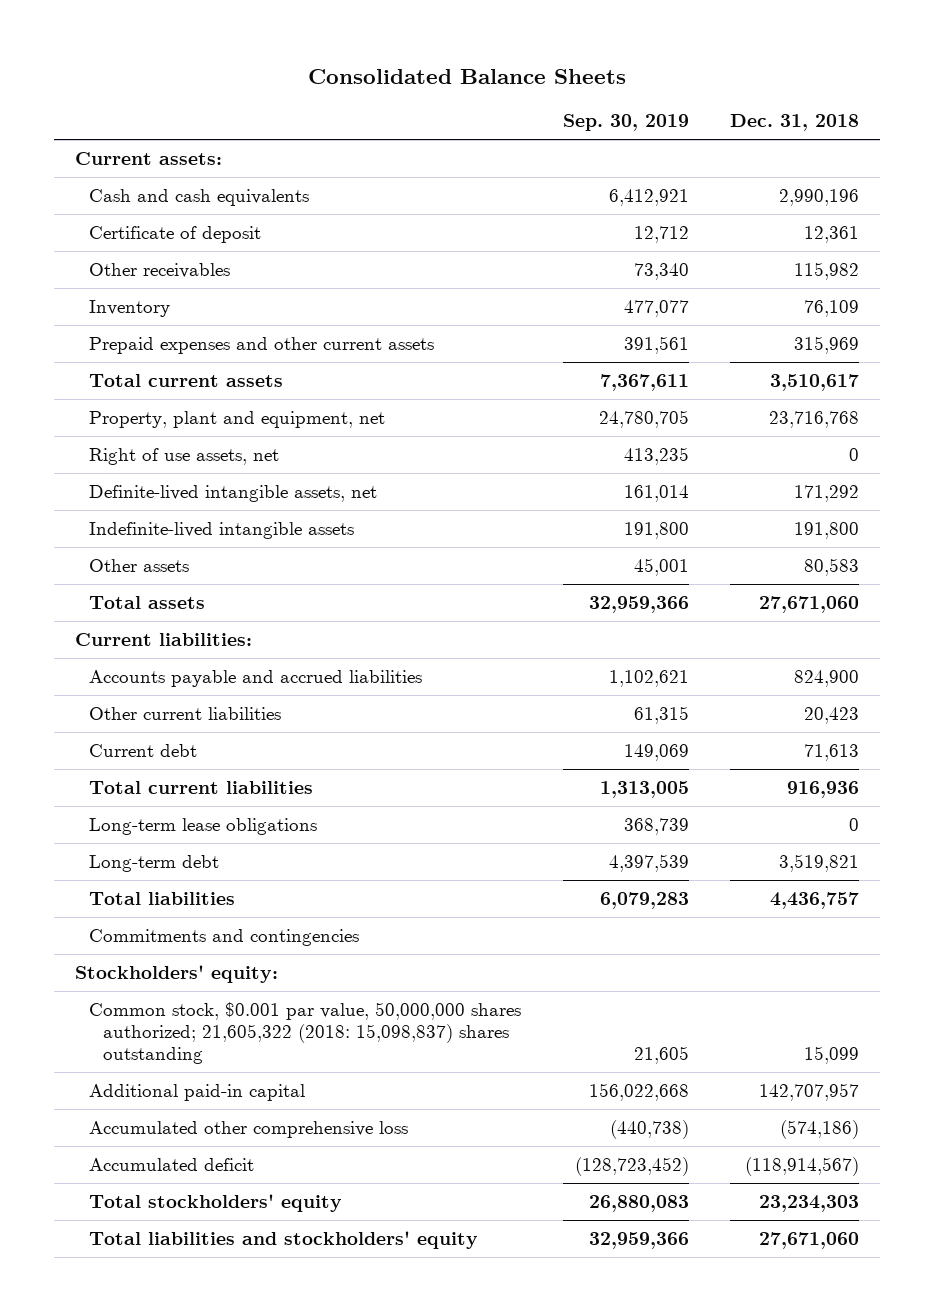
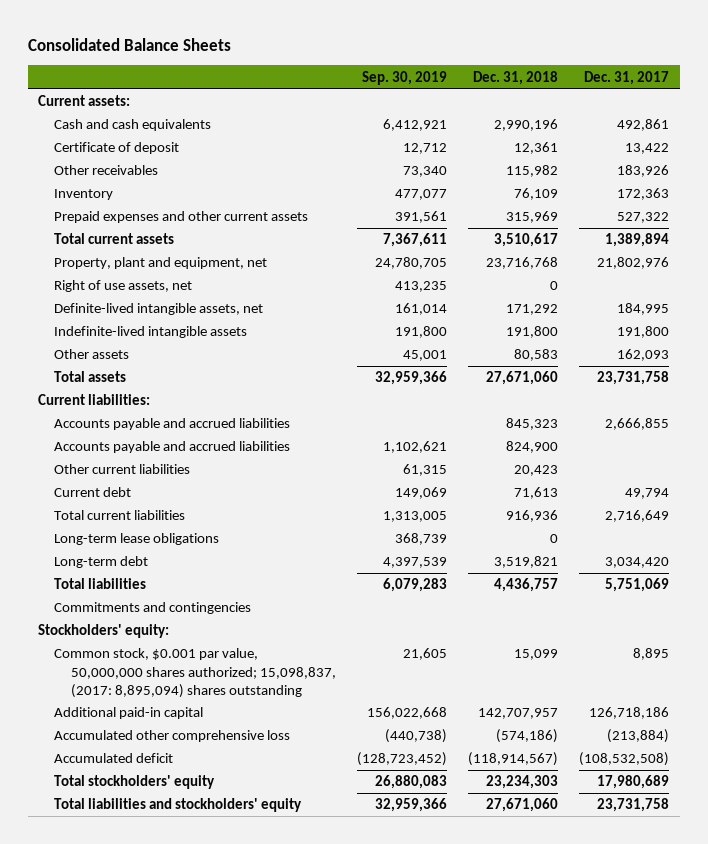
none -> [584,70,670,85] Dec. 31, 2017
none -> [54,418,291,431] Accounts payable and accrued liabilities
[88,1001,521,1064] Common stock, $0.001 par value, 50,000,000 shares authorized; 21,605,322 (2018: 15,098,837) shares outstanding -> [54,648,336,698] Common stock, $0.001 par value, 50,000,000 shares authorized; 15,098,837, (2017: 8,895,094) shares outstanding

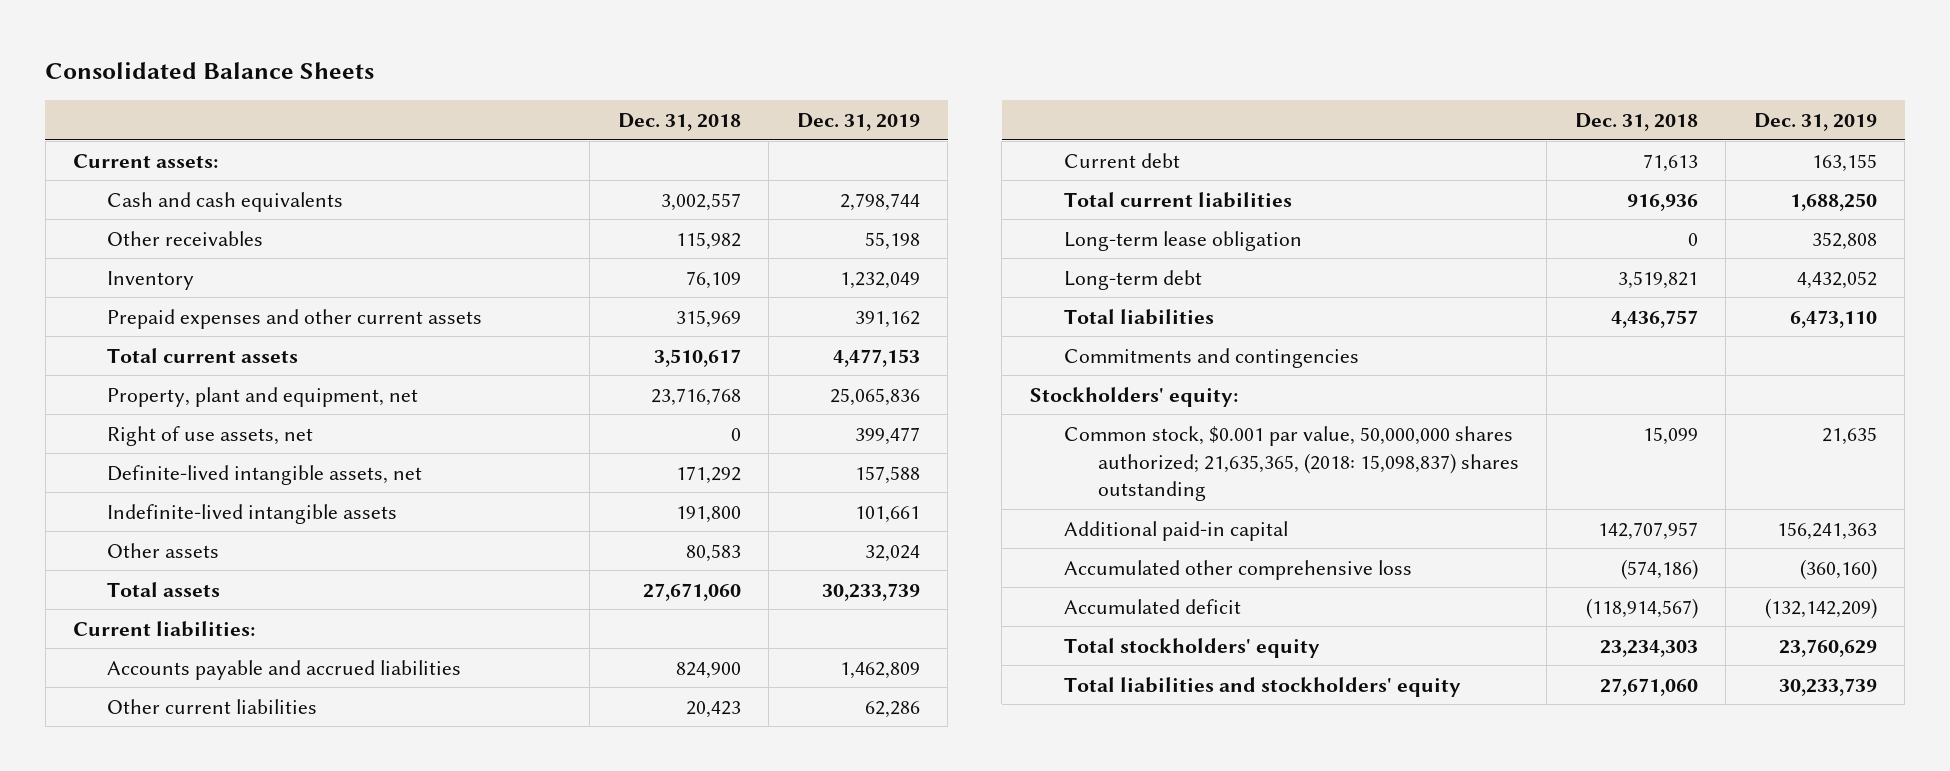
[361,70,447,85] Sep. 30, 2019 -> none
[584,70,670,85] Dec. 31, 2017 -> none
none -> [796,113,920,132] Dec. 31, 2019
[54,142,180,155] Certificate of deposit -> none
[494,119,559,132] 2,990,196 -> [660,192,741,211] 3,002,557
[54,418,291,431] Accounts payable and accrued liabilities -> none
[54,533,220,546] Long-term lease obligations -> [1063,230,1302,251] Long-term lease obligation
[54,648,336,698] Common stock, $0.001 par value, 50,000,000 shares authorized; 15,098,837, (2017: 8,895,094) shares outstanding -> [1063,425,1519,502] Common stock, $0.001 par value, 50,000,000 shares authorized; 21,635,365, (2018: 15,098,837) shares outstanding

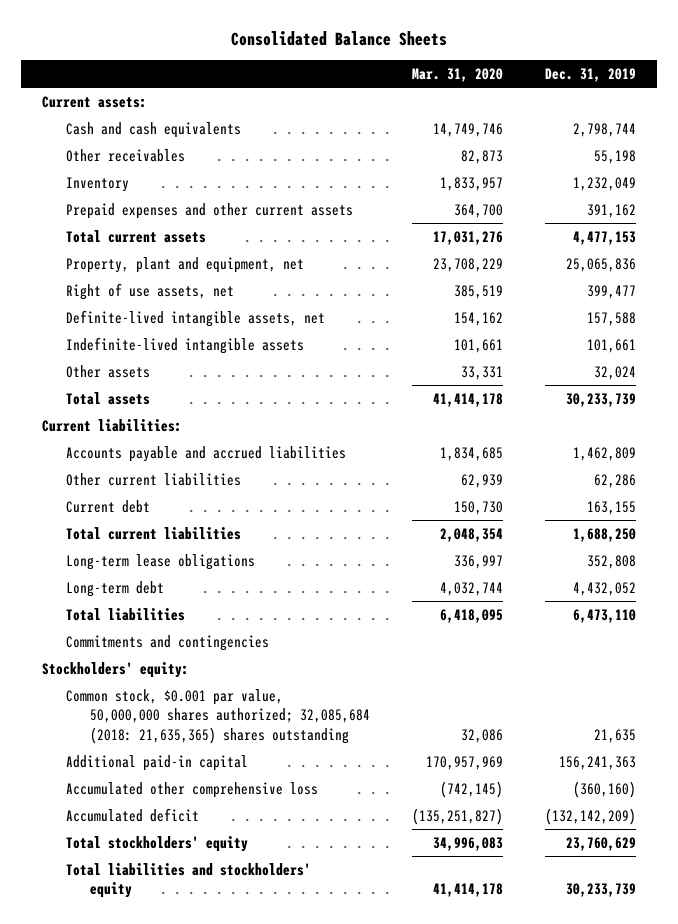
[617,113,741,132] Dec. 31, 2018 -> none
none -> [411,67,503,82] Mar. 31, 2020
[1063,230,1302,251] Long-term lease obligation -> [65,553,255,570] Long-term lease obligations
[1063,425,1519,502] Common stock, $0.001 par value, 50,000,000 shares authorized; 21,635,365, (2018: 15,098,837) shares outstanding -> [65,688,370,744] Common stock, $0.001 par value, 50,000,000 shares authorized; 32,085,684 (2018: 21,635,365) shares outstanding

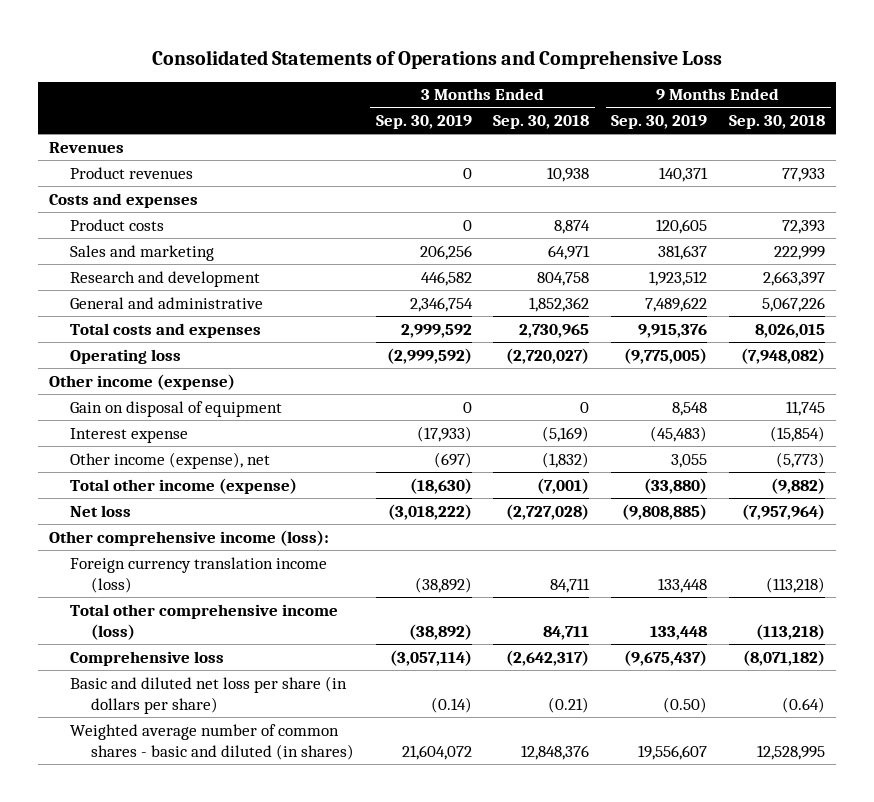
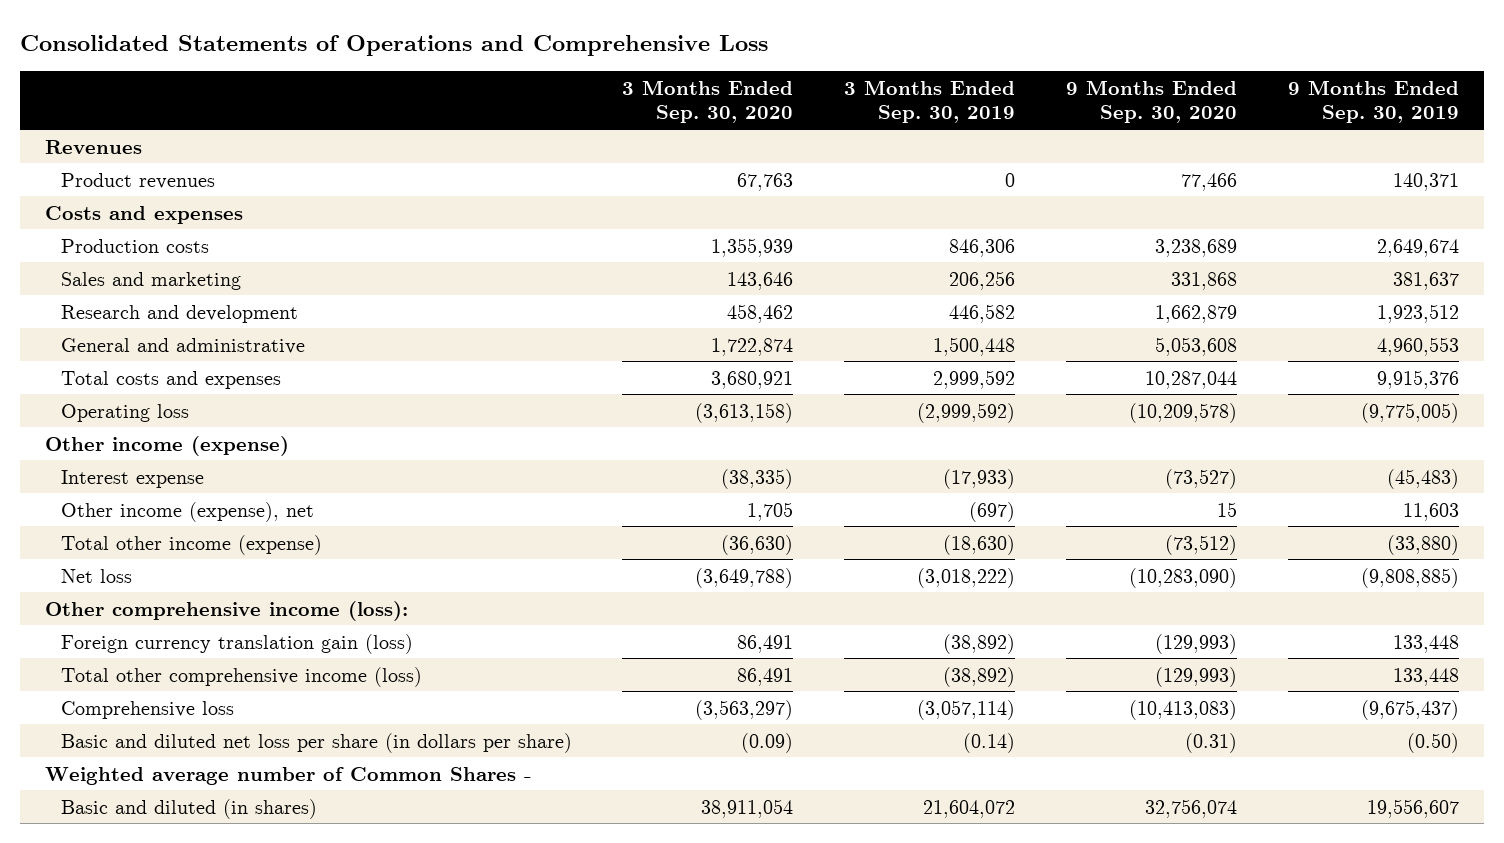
[493,115,590,130] Sep. 30, 2018 -> none
[729,115,826,130] Sep. 30, 2018 -> none
none -> [622,79,794,124] 3 Months Ended Sep. 30, 2020
none -> [1065,79,1237,124] 9 Months Ended Sep. 30, 2020
[70,218,165,231] Product costs -> [60,238,209,253] Production costs
[462,219,472,231] 0 -> [949,238,1016,257] 846,306
[656,218,708,234] 120,605 -> [1376,238,1459,257] 2,649,674
[409,296,473,312] 2,346,754 -> [933,336,1016,356] 1,500,448
[645,296,708,312] 7,489,622 -> [1376,336,1459,356] 4,960,553
[70,400,283,417] Gain on disposal of equipment -> none
[671,453,708,468] 3,055 -> [1402,502,1459,521] 11,603
[70,556,328,593] Foreign currency translation income (loss) -> [60,633,413,654] Foreign currency translation gain (loss)
none -> [45,766,533,785] Weighted average number of Common Shares -
[70,723,354,760] Weighted average number of common shares - basic and diluted (in shares) -> [60,798,317,819] Basic and diluted (in shares)

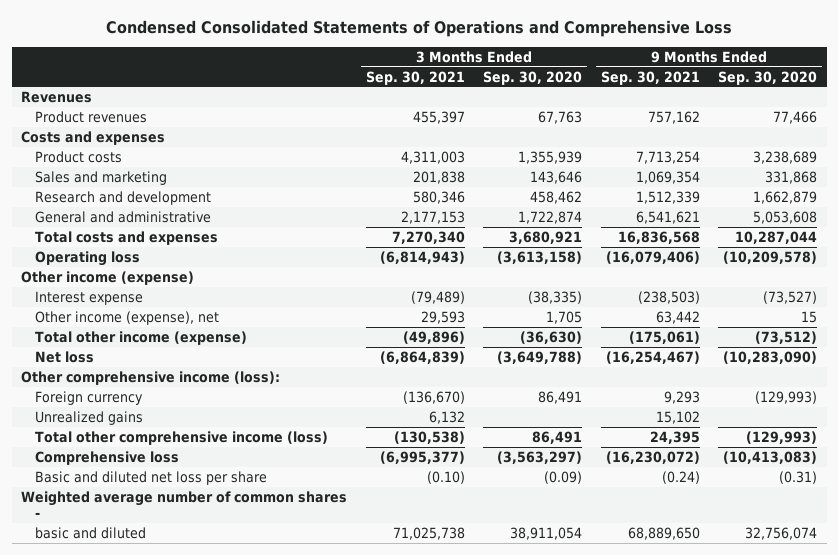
[19,34,768,56] Consolidated Statements of Operations and Comprehensive Loss -> [106,20,733,38] Condensed Consolidated Statements of Operations and Comprehensive Loss
[844,79,1016,124] 3 Months Ended Sep. 30, 2019 -> none
[1287,79,1459,124] 9 Months Ended Sep. 30, 2019 -> none
none -> [365,70,465,85] Sep. 30, 2021
none -> [600,70,700,85] Sep. 30, 2021
[60,238,209,253] Production costs -> [34,150,122,163] Product costs
[60,633,413,654] Foreign currency translation gain (loss) -> [34,390,143,405] Foreign currency
none -> [34,410,143,425] Unrealized gains
[60,732,572,753] Basic and diluted net loss per share (in dollars per share) -> [34,470,267,485] Basic and diluted net loss per share
[45,766,533,785] Weighted average number of Common Shares - -> [21,490,348,518] Weighted average number of common shares -
[60,798,317,819] Basic and diluted (in shares) -> [34,526,146,539] basic and diluted

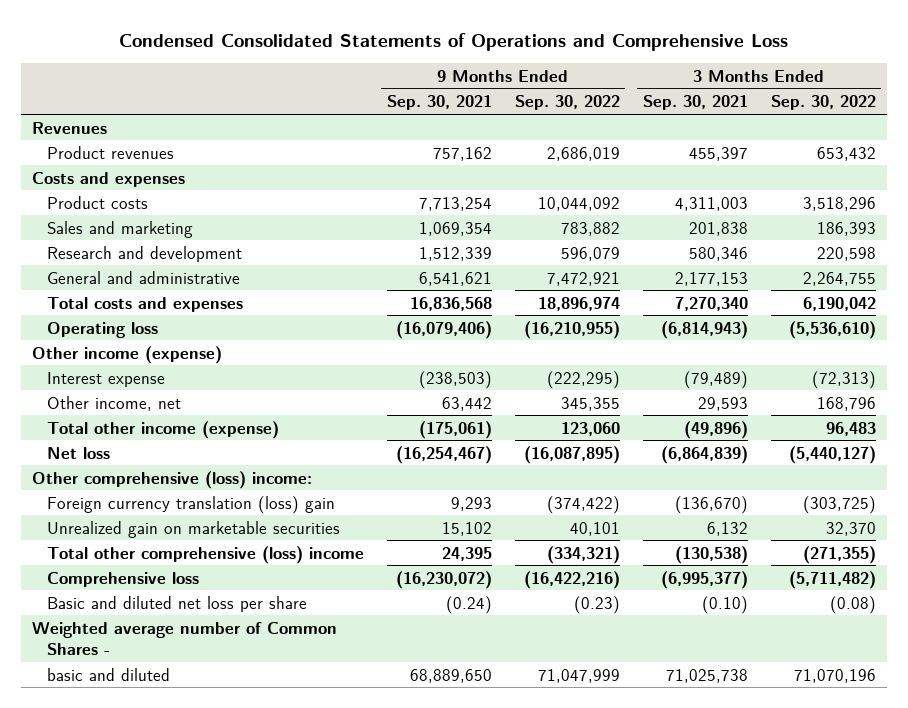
[483,70,583,85] Sep. 30, 2020 -> none
[718,70,818,85] Sep. 30, 2020 -> none
none -> [514,95,620,111] Sep. 30, 2022
none -> [770,95,876,111] Sep. 30, 2022
[34,310,219,325] Other income (expense), net -> [46,395,181,411] Other income, net
[21,370,281,385] Other comprehensive income (loss): -> [32,470,313,489] Other comprehensive (loss) income:
[34,390,143,405] Foreign currency -> [46,495,335,514] Foreign currency translation (loss) gain
[34,410,143,425] Unrealized gains -> [46,520,340,538] Unrealized gain on marketable securities
[34,430,328,445] Total other comprehensive income (loss) -> [46,545,364,564] Total other comprehensive (loss) income
[21,490,348,518] Weighted average number of common shares - -> [32,621,338,655] Weighted average number of Common Shares -

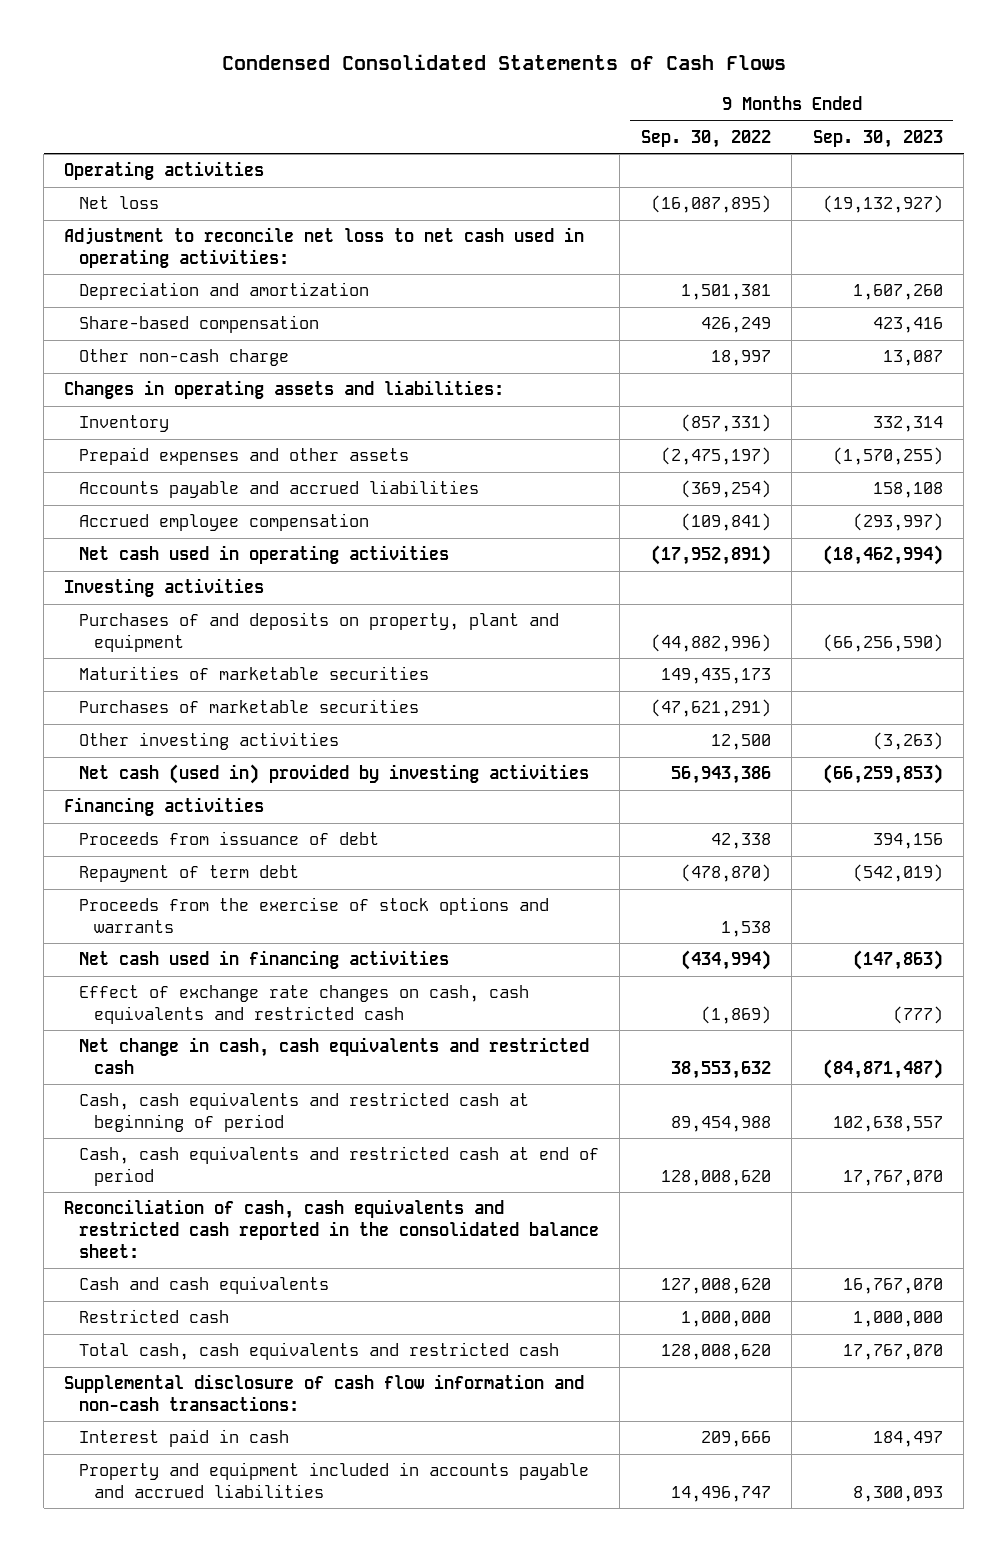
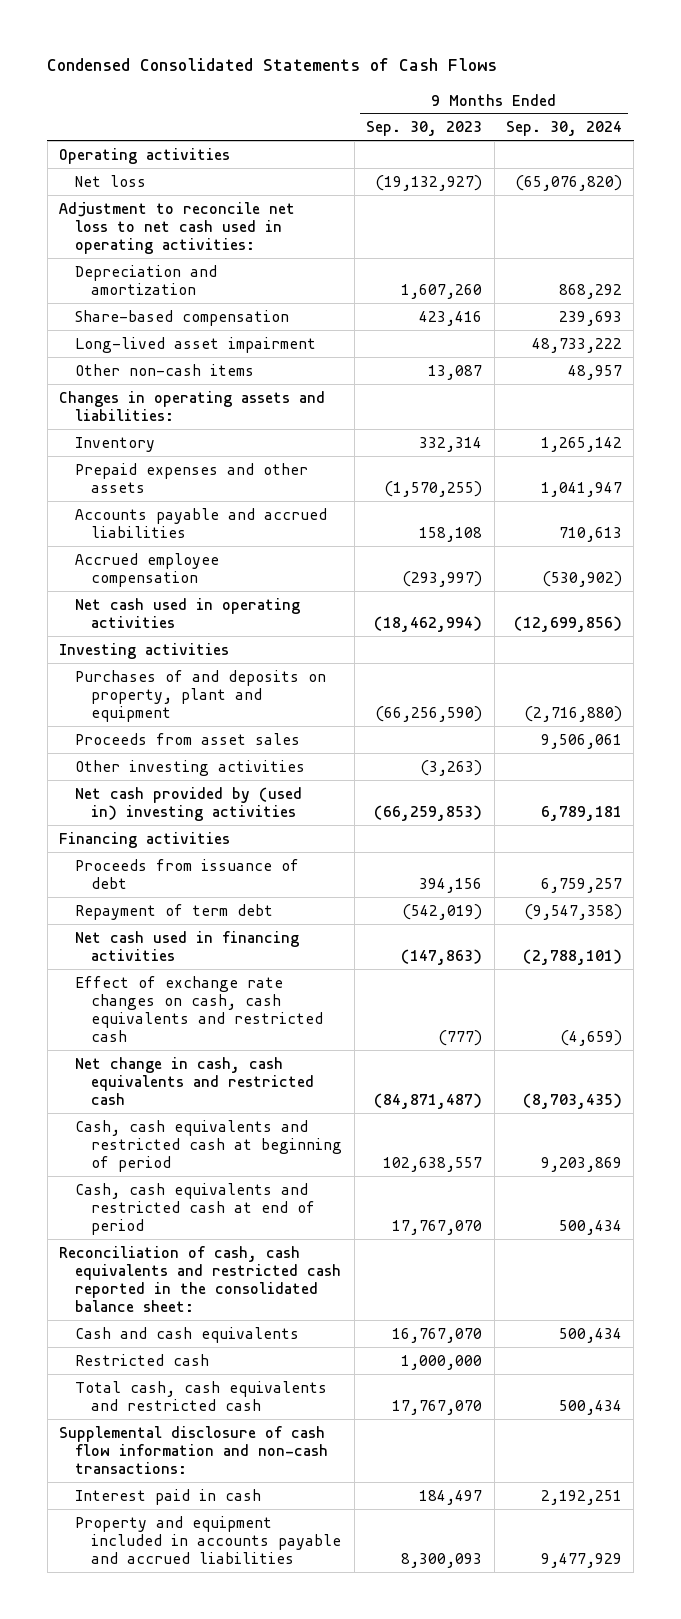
[640,129,771,148] Sep. 30, 2022 -> none
none -> [506,121,623,137] Sep. 30, 2024
none -> [75,336,317,353] Long-lived asset impairment
[79,349,290,367] Other non-cash charge -> [75,363,255,376] Other non-cash items
[79,666,430,681] Maturities of marketable securities -> none
[79,699,420,714] Purchases of marketable securities -> none
none -> [75,732,301,745] Proceeds from asset sales
[79,764,590,785] Net cash (used in) provided by investing activities -> [75,786,303,821] Net cash provided by (used in) investing activities
[79,897,550,934] Proceeds from the exercise of stock options and warrants -> none

